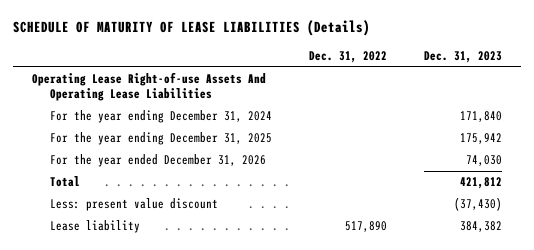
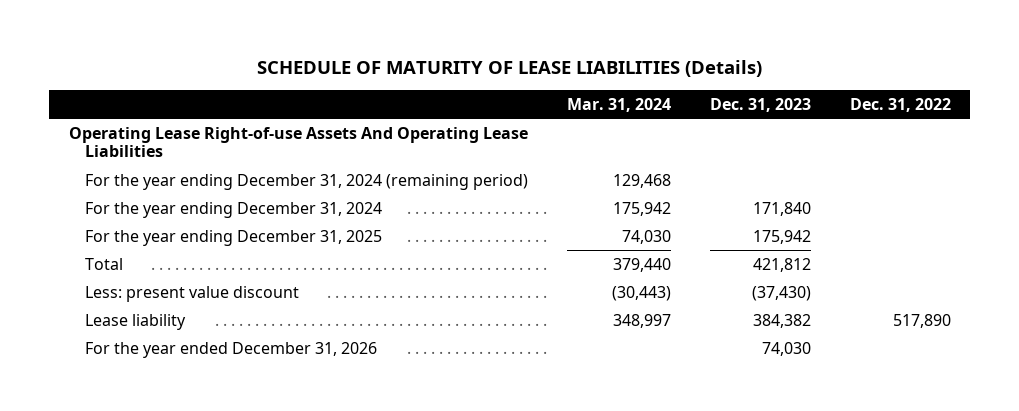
none -> [566,97,671,112] Mar. 31, 2024
none -> [84,173,528,190] For the year ending December 31, 2024 (remaining period)
[49,154,266,168] For the year ended December 31, 2026 -> [84,341,377,358] For the year ended December 31, 2026

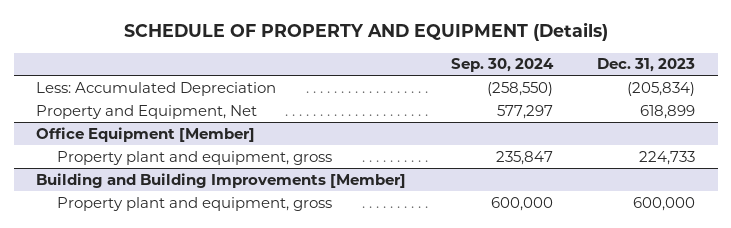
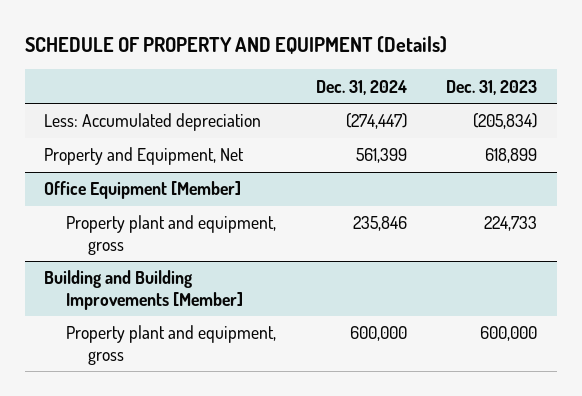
[450,58,554,73] Sep. 30, 2024 -> none
none -> [315,79,407,95] Dec. 31, 2024
[36,81,277,96] Less: Accumulated Depreciation -> [44,113,262,132] Less: Accumulated depreciation

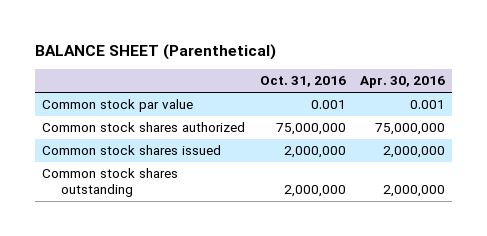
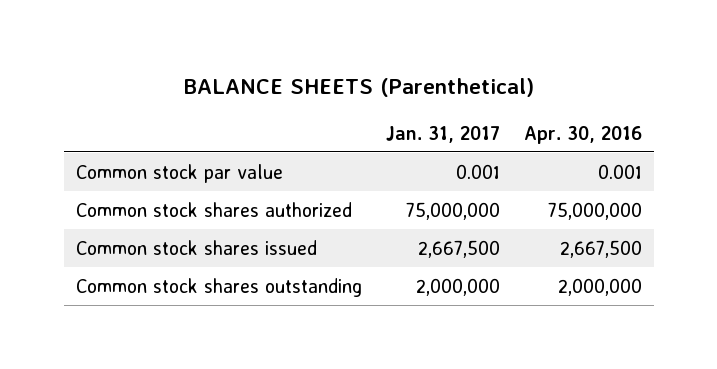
[35,43,277,60] BALANCE SHEET (Parenthetical) -> [183,78,534,98] BALANCE SHEETS (Parenthetical)
[259,76,346,88] Oct. 31, 2016 -> none
none -> [385,125,500,143] Jan. 31, 2017
[383,146,446,159] 2,000,000 -> [559,239,642,258] 2,667,500

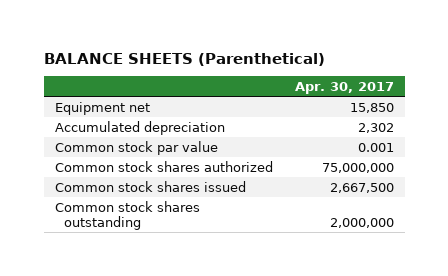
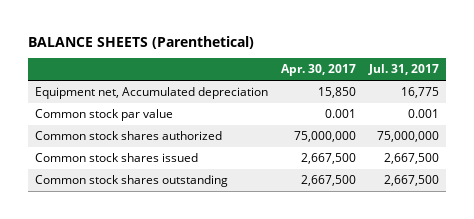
none -> [368,64,440,76] Jul. 31, 2017
[54,120,225,135] Accumulated depreciation -> none
[54,101,150,115] Equipment net -> [34,87,268,100] Equipment net, Accumulated depreciation
[329,217,394,228] 2,000,000 -> [301,175,357,187] 2,667,500

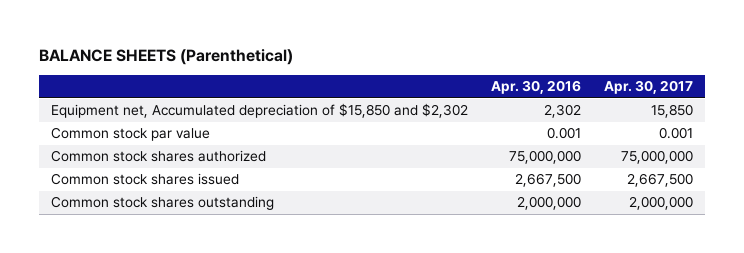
[368,64,440,76] Jul. 31, 2017 -> none
none -> [490,80,581,95] Apr. 30, 2016
[34,87,268,100] Equipment net, Accumulated depreciation -> [50,103,468,119] Equipment net, Accumulated depreciation of $15,850 and $2,302
[301,175,357,187] 2,667,500 -> [629,196,694,211] 2,000,000

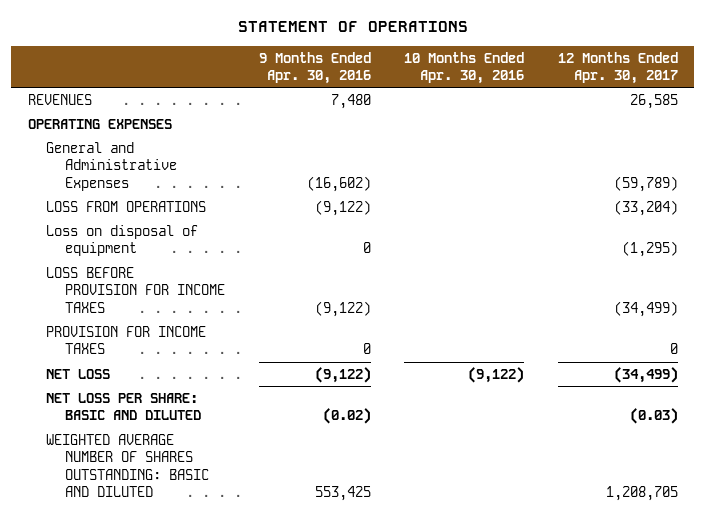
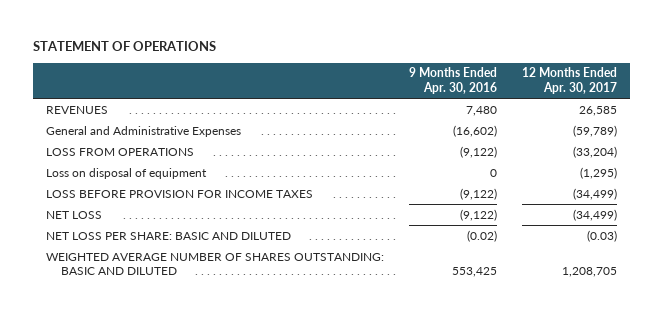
[404,51,525,84] 10 Months Ended Apr. 30, 2016 -> none
[27,118,172,129] OPERATING EXPENSES -> none
[46,325,207,355] PROVISION FOR INCOME TAXES -> none

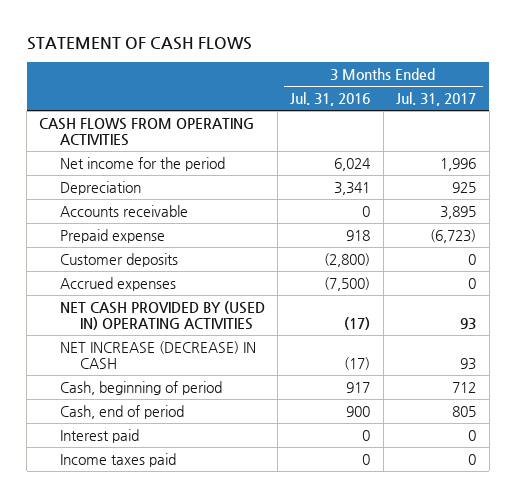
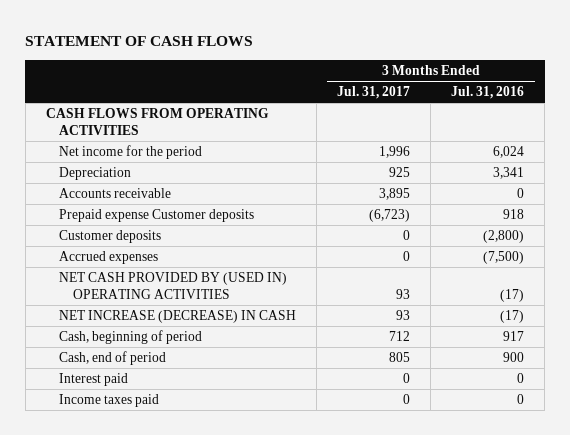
[59,228,165,243] Prepaid expense -> [59,209,255,223] Prepaid expense Customer deposits

